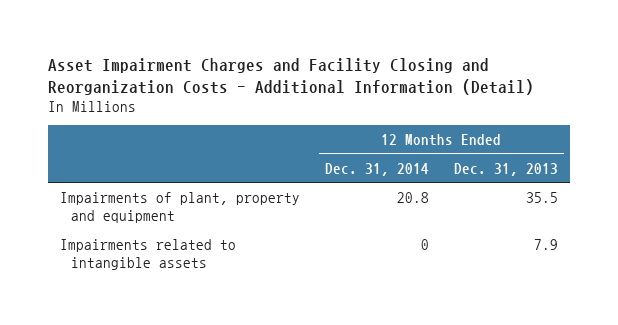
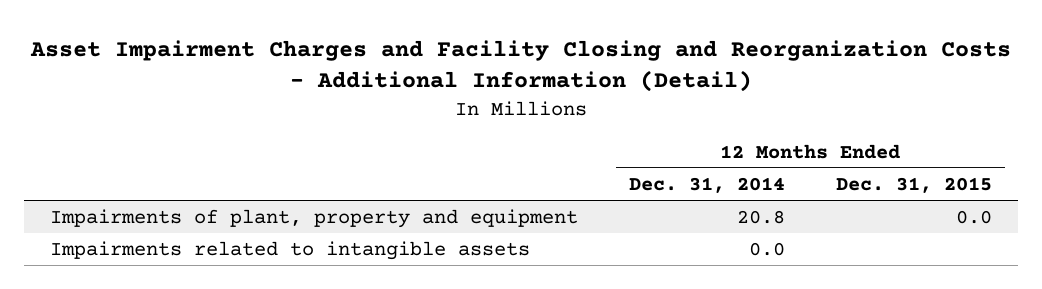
[453,162,558,176] Dec. 31, 2013 -> none
none -> [835,177,992,194] Dec. 31, 2015
[420,238,429,250] 0 -> [748,242,785,257] 0.0

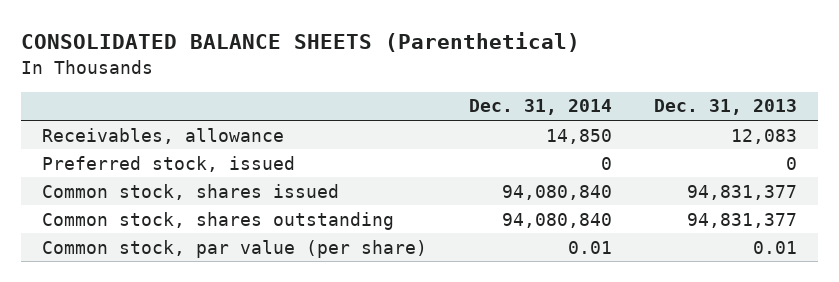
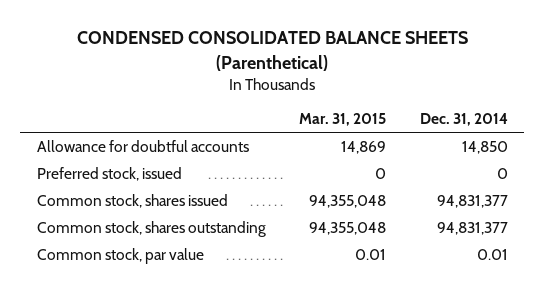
[21,32,581,53] CONSOLIDATED BALANCE SHEETS (Parenthetical) -> [77,31,469,71] CONDENSED CONSOLIDATED BALANCE SHEETS (Parenthetical)
[653,99,797,116] Dec. 31, 2013 -> none
none -> [299,113,387,127] Mar. 31, 2015
[42,127,285,144] Receivables, allowance -> [36,139,249,152] Allowance for doubtful accounts
[502,184,613,200] 94,080,840 -> [436,194,508,208] 94,831,377
[502,212,613,228] 94,080,840 -> [436,221,508,235] 94,831,377
[42,239,428,258] Common stock, par value (per share) -> [36,247,204,264] Common stock, par value

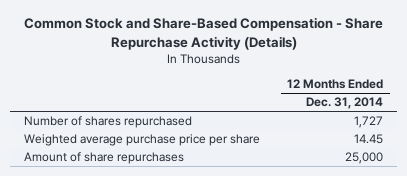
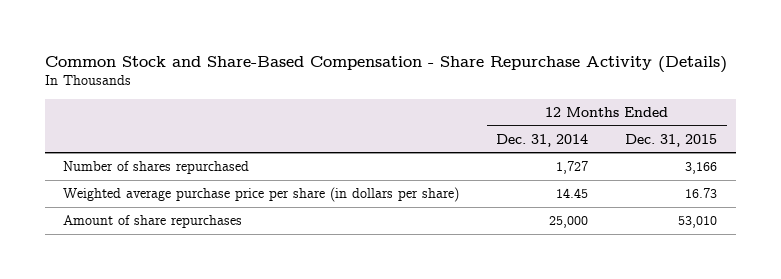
none -> [625,133,718,147] Dec. 31, 2015
[23,134,260,147] Weighted average purchase price per share -> [63,187,460,203] Weighted average purchase price per share (in dollars per share)

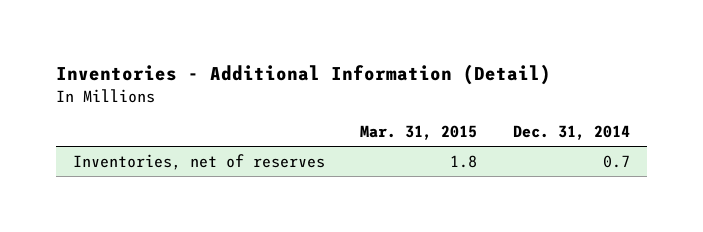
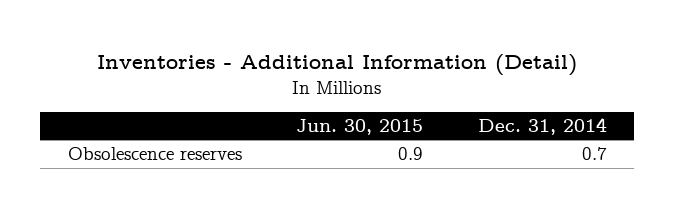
[360,125,478,141] Mar. 31, 2015 -> none
none -> [296,118,424,135] Jun. 30, 2015
[73,153,326,170] Inventories, net of reserves -> [67,147,242,161] Obsolescence reserves

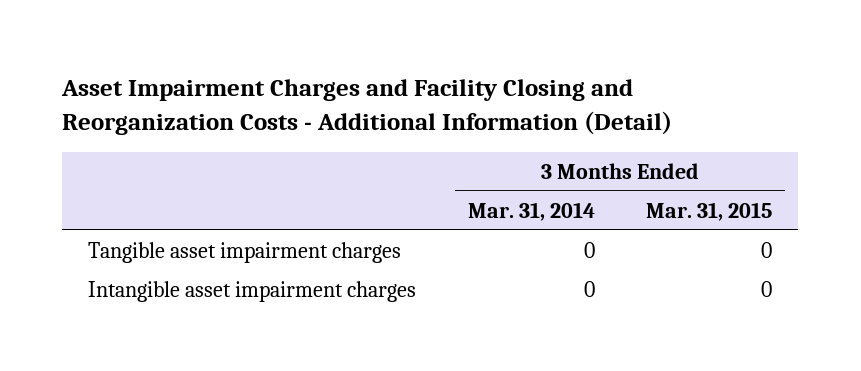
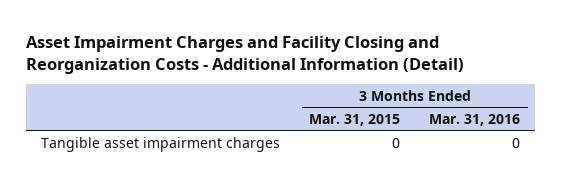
[467,201,595,221] Mar. 31, 2014 -> none
none -> [429,113,521,126] Mar. 31, 2016
[88,280,417,302] Intangible asset impairment charges -> none

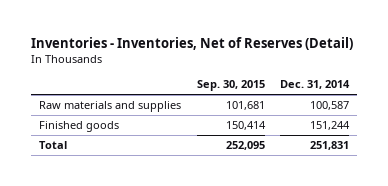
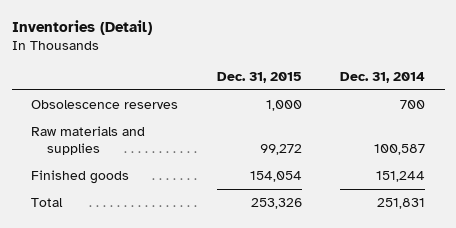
[30,37,353,51] Inventories - Inventories, Net of Reserves (Detail) -> [11,20,152,36] Inventories (Detail)
[196,80,265,92] Sep. 30, 2015 -> none
none -> [216,72,302,84] Dec. 31, 2015
none -> [30,99,178,109] Obsolescence reserves

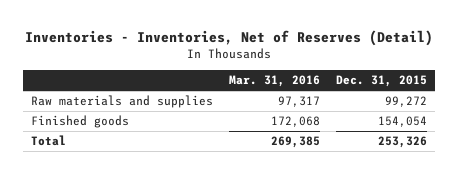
[11,20,152,36] Inventories (Detail) -> [24,29,433,46] Inventories - Inventories, Net of Reserves (Detail)
[340,72,426,84] Dec. 31, 2014 -> none
none -> [228,75,320,88] Mar. 31, 2016
[30,99,178,109] Obsolescence reserves -> none

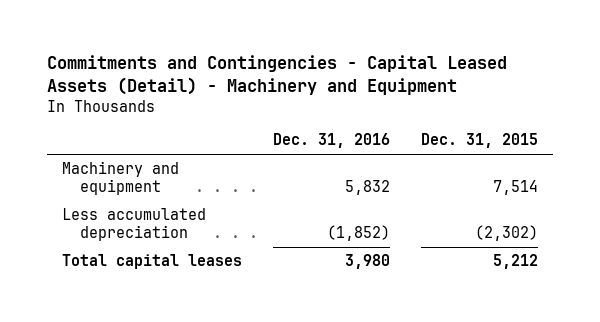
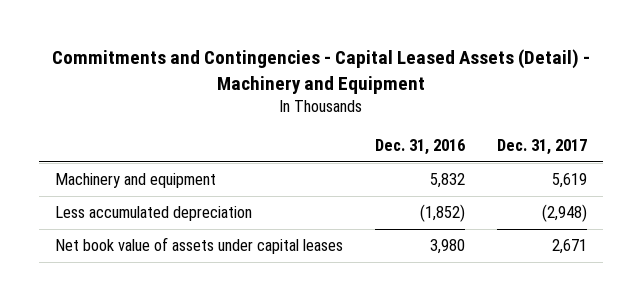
[420,133,538,149] Dec. 31, 2015 -> none
none -> [497,139,588,156] Dec. 31, 2017
[62,254,243,270] Total capital leases -> [54,237,343,255] Net book value of assets under capital leases

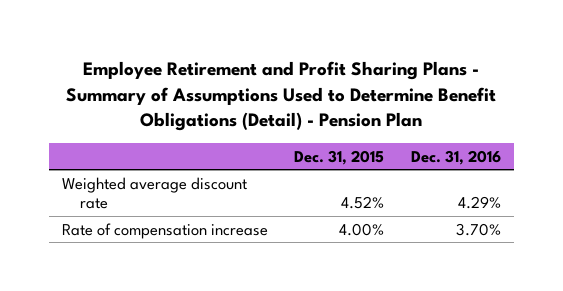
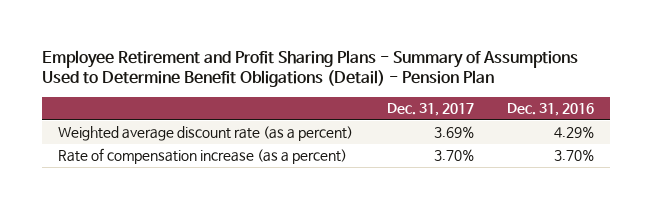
[294,149,385,165] Dec. 31, 2015 -> none
none -> [386,103,474,117] Dec. 31, 2017
[62,176,248,210] Weighted average discount rate -> [58,126,354,142] Weighted average discount rate (as a percent)
[62,222,269,239] Rate of compensation increase -> [58,148,348,165] Rate of compensation increase (as a percent)

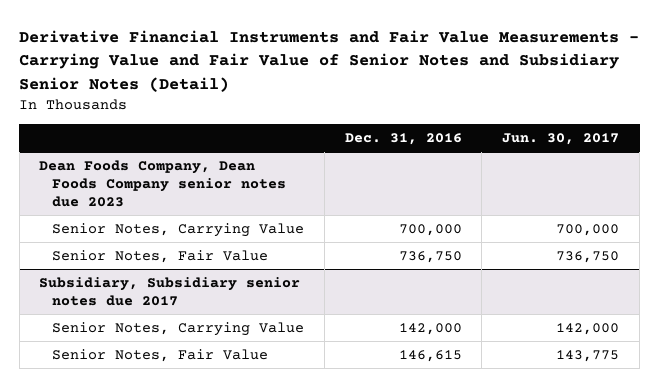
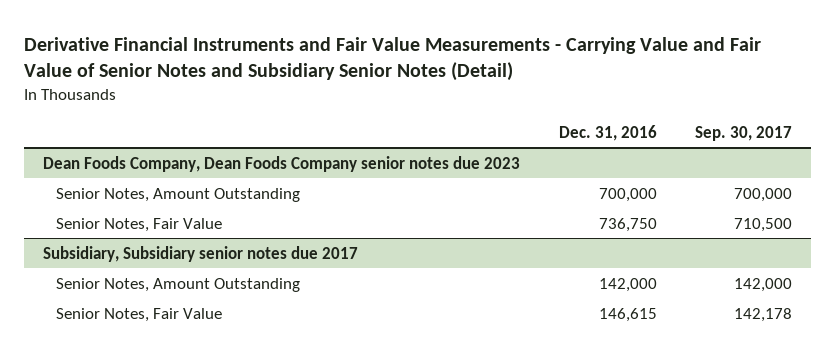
[502,132,620,145] Jun. 30, 2017 -> none
none -> [695,125,793,141] Sep. 30, 2017
[51,222,304,237] Senior Notes, Carrying Value -> [56,187,301,202] Senior Notes, Amount Outstanding
[51,321,304,336] Senior Notes, Carrying Value -> [56,277,301,292] Senior Notes, Amount Outstanding

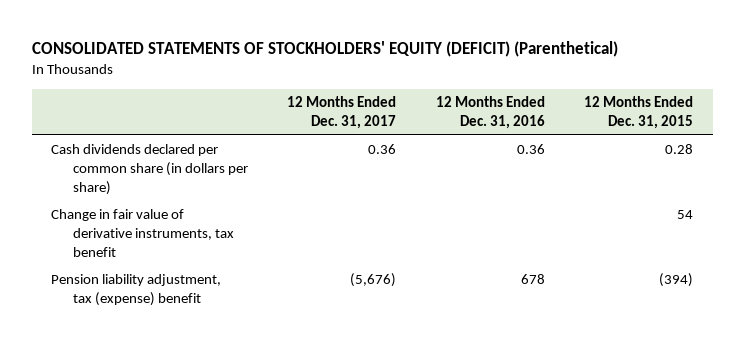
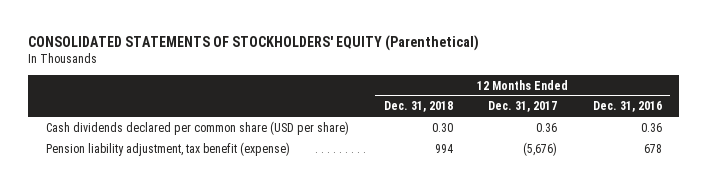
[31,41,618,58] CONSOLIDATED STATEMENTS OF STOCKHOLDERS' EQUITY (DEFICIT) (Parenthetical) -> [28,34,480,51] CONSOLIDATED STATEMENTS OF STOCKHOLDERS' EQUITY (Parenthetical)
[583,96,693,130] 12 Months Ended Dec. 31, 2015 -> none
none -> [383,101,453,113] Dec. 31, 2018
[51,209,235,257] Change in fair value of derivative instruments, tax benefit -> none
[51,144,249,195] Cash dividends declared per common share (in dollars per share) -> [45,120,349,135] Cash dividends declared per common share (USD per share)
[51,274,222,307] Pension liability adjustment, tax (expense) benefit -> [45,141,290,156] Pension liability adjustment, tax benefit (expense)

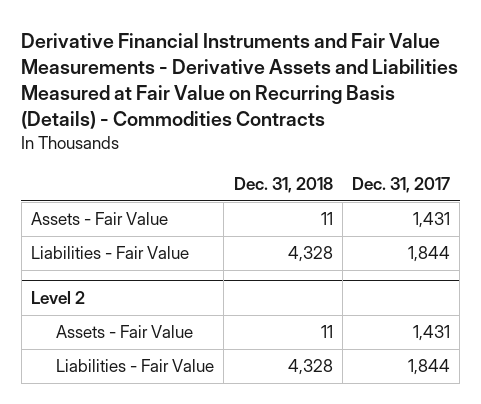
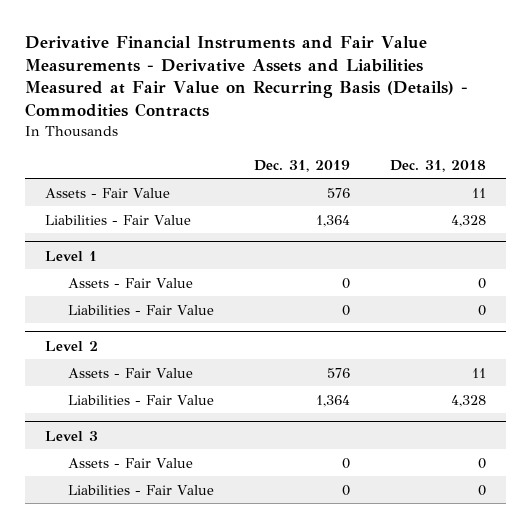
[351,176,450,193] Dec. 31, 2017 -> none
none -> [253,159,350,172] Dec. 31, 2019
none -> [44,250,97,261] Level 1
none -> [67,277,193,288] Assets - Fair Value
none -> [67,304,214,315] Liabilities - Fair Value
none -> [44,430,98,441] Level 3
none -> [67,457,193,468] Assets - Fair Value
none -> [67,484,214,495] Liabilities - Fair Value

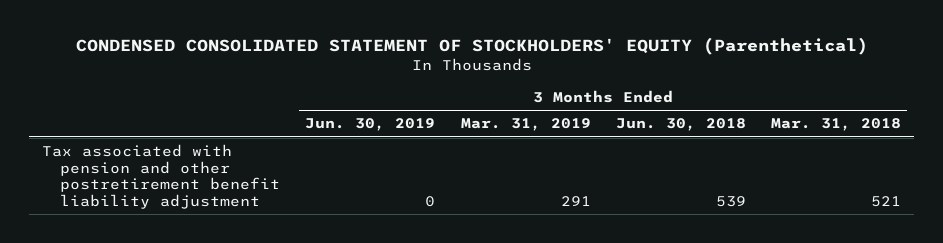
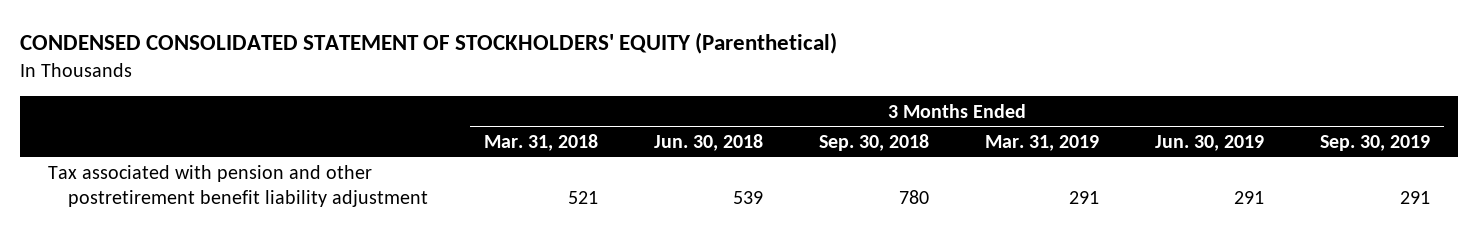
none -> [819,133,930,151] Sep. 30, 2018
none -> [1320,134,1431,151] Sep. 30, 2019
[425,195,436,207] 0 -> [1234,190,1265,204] 291

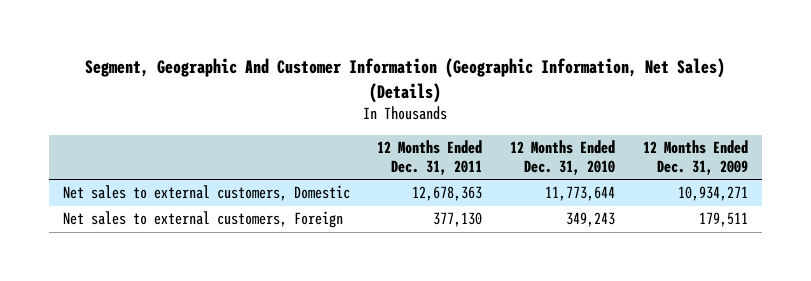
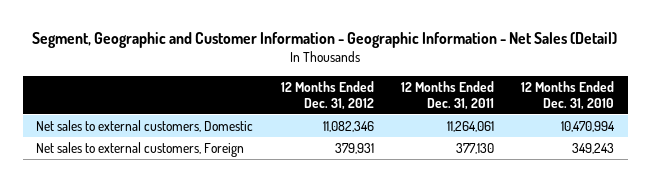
[85,58,726,103] Segment, Geographic And Customer Information (Geographic Information, Net Sales) (Details) -> [32,31,618,48] Segment, Geographic and Customer Information - Geographic Information - Net Sales (Detail)
[642,140,748,175] 12 Months Ended Dec. 31, 2009 -> none
none -> [280,80,374,110] 12 Months Ended Dec. 31, 2012
[412,186,483,202] 12,678,363 -> [446,121,494,133] 11,264,061
[545,186,616,202] 11,773,644 -> [560,121,615,133] 10,470,994

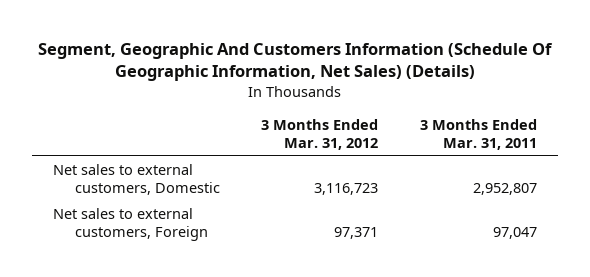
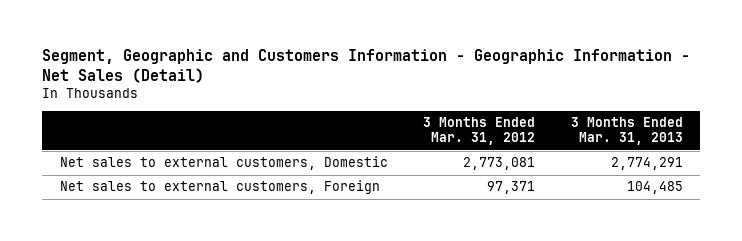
[38,42,554,82] Segment, Geographic And Customers Information (Schedule Of Geographic Information, Net Sales) (Details) -> [41,49,690,83] Segment, Geographic and Customers Information - Geographic Information - Net Sales (Detail)
[420,118,538,150] 3 Months Ended Mar. 31, 2011 -> none
none -> [570,117,683,146] 3 Months Ended Mar. 31, 2013
[314,183,379,196] 3,116,723 -> [463,157,536,171] 2,773,081

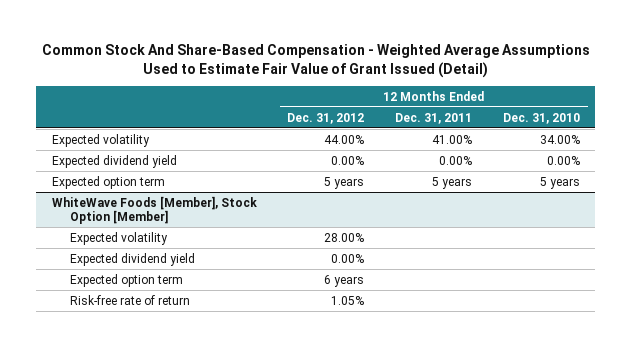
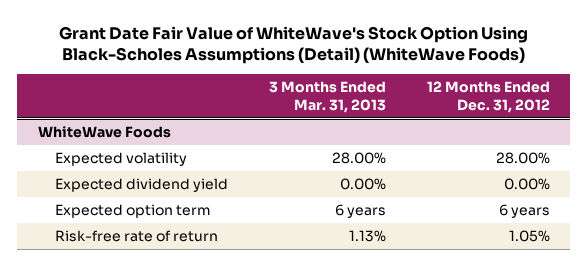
[41,44,590,79] Common Stock And Share-Based Compensation - Weighted Average Assumptions Used to Estimate Fair Value of Grant Issued (Detail) -> [58,25,528,65] Grant Date Fair Value of WhiteWave's Stock Option Using Black-Scholes Assumptions (Detail) (WhiteWave Foods)
[395,112,473,124] Dec. 31, 2011 -> none
[502,112,580,124] Dec. 31, 2010 -> none
none -> [268,81,386,113] 3 Months Ended Mar. 31, 2013
[51,133,150,147] Expected volatility -> none
[51,154,177,168] Expected dividend yield -> none
[51,175,165,189] Expected option term -> none
[51,195,257,225] WhiteWave Foods [Member], Stock Option [Member] -> none
none -> [37,126,171,139] WhiteWave Foods

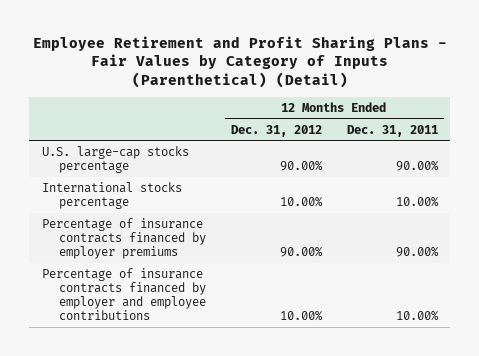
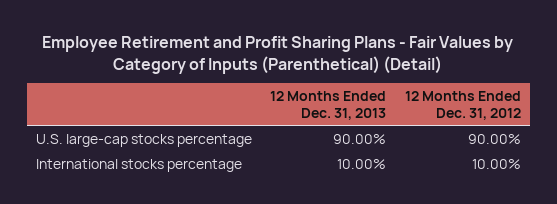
[346,124,438,137] Dec. 31, 2011 -> none
none -> [270,90,387,121] 12 Months Ended Dec. 31, 2013
[41,217,207,260] Percentage of insurance contracts financed by employer premiums -> none
[41,267,207,321] Percentage of insurance contracts financed by employer and employee contributions -> none

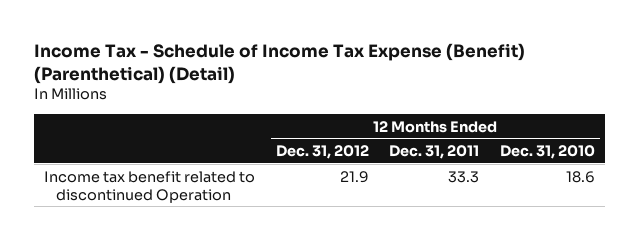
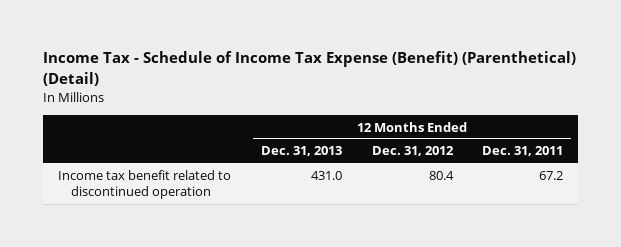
[500,144,596,159] Dec. 31, 2010 -> none
none -> [260,146,342,157] Dec. 31, 2013
[44,170,256,203] Income tax benefit related to discontinued Operation -> [57,169,231,200] Income tax benefit related to discontinued operation
[339,170,369,183] 21.9 -> [428,170,454,180] 80.4
[448,170,480,183] 33.3 -> [539,170,564,180] 67.2

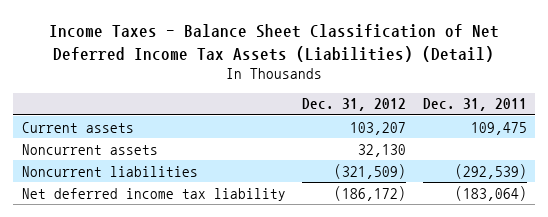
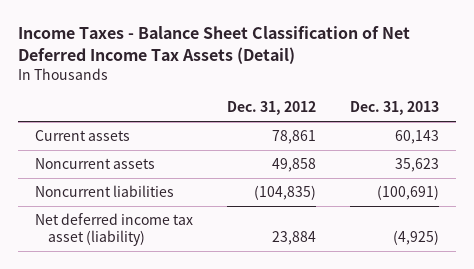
[49,23,500,62] Income Taxes - Balance Sheet Classification of Net Deferred Income Tax Assets (Liabilities) (Detail) -> [18,26,411,64] Income Taxes - Balance Sheet Classification of Net Deferred Income Tax Assets (Detail)
[422,98,527,112] Dec. 31, 2011 -> none
none -> [350,101,440,116] Dec. 31, 2013
[350,121,407,135] 103,207 -> [272,129,317,144] 78,861
[358,143,407,157] 32,130 -> [272,157,317,172] 49,858
[334,163,407,179] (321,509) -> [254,184,317,200] (104,835)
[21,187,286,201] Net deferred income tax liability -> [35,212,194,247] Net deferred income tax asset (liability)
[334,185,407,201] (186,172) -> [272,231,317,246] 23,884

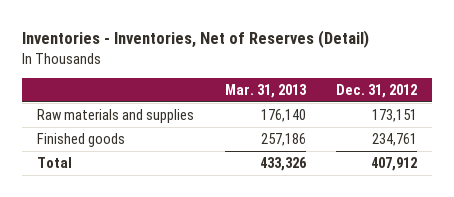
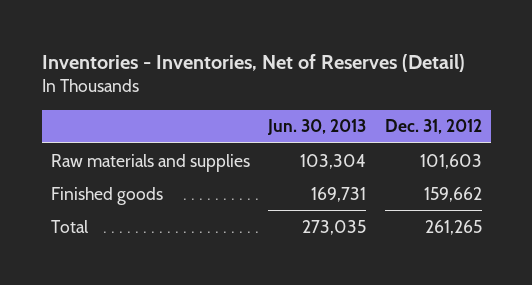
[224,83,307,98] Mar. 31, 2013 -> none
none -> [267,119,367,136] Jun. 30, 2013
[372,109,418,123] 173,151 -> [419,153,482,169] 101,603
[372,133,418,147] 234,761 -> [423,186,482,202] 159,662
[371,157,418,172] 407,912 -> [424,219,482,235] 261,265

